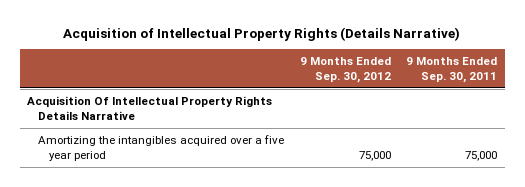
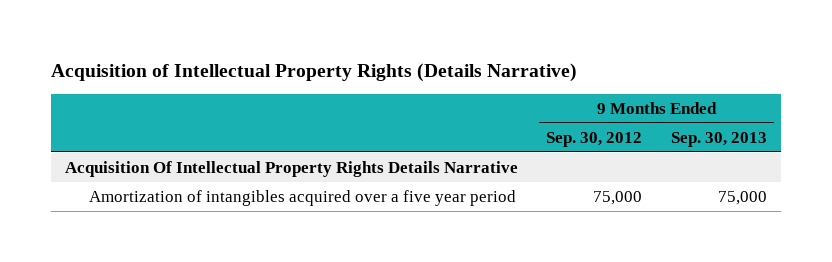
[406,57,498,84] 9 Months Ended Sep. 30, 2011 -> none
none -> [670,131,767,147] Sep. 30, 2013
[38,134,285,161] Amortizing the intangibles acquired over a five year period -> [89,189,517,206] Amortization of intangibles acquired over a five year period

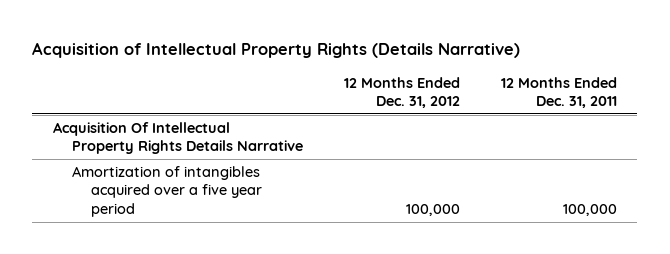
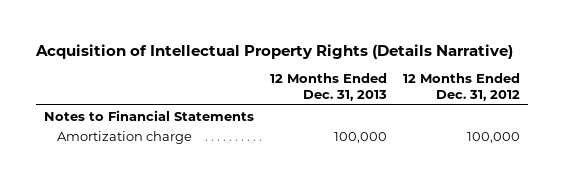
[500,76,617,108] 12 Months Ended Dec. 31, 2011 -> none
none -> [269,73,387,102] 12 Months Ended Dec. 31, 2013
[52,122,304,155] Acquisition Of Intellectual Property Rights Details Narrative -> none
none -> [43,109,254,121] Notes to Financial Statements
[72,166,263,217] Amortization of intangibles acquired over a five year period -> [57,130,193,144] Amortization charge

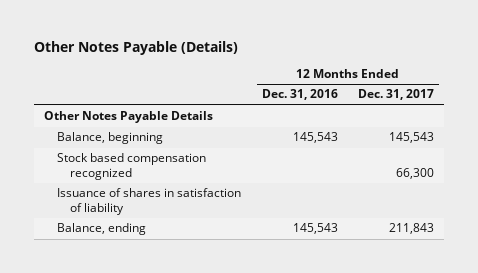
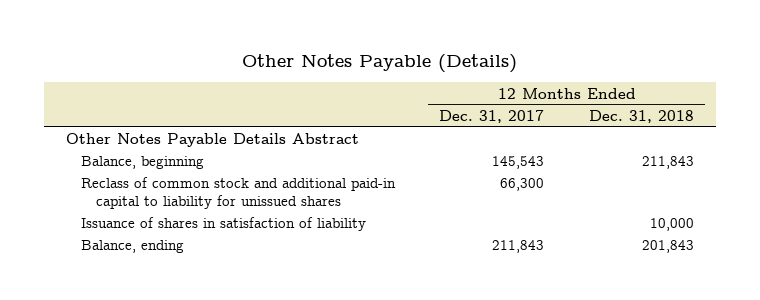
[261,89,338,101] Dec. 31, 2016 -> none
none -> [588,109,694,123] Dec. 31, 2018
[44,111,214,124] Other Notes Payable Details -> [65,133,359,148] Other Notes Payable Details Abstract
[57,153,207,181] Stock based compensation recognized -> [81,177,397,209] Reclass of common stock and additional paid-in capital to liability for unissued shares

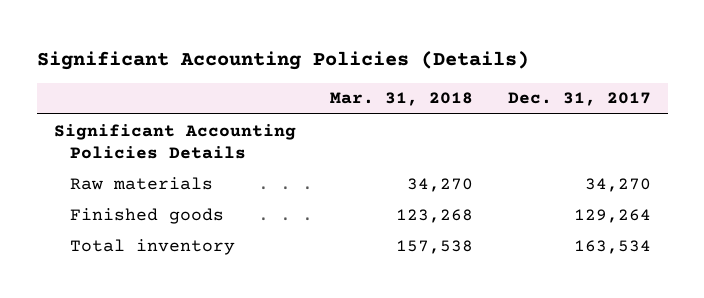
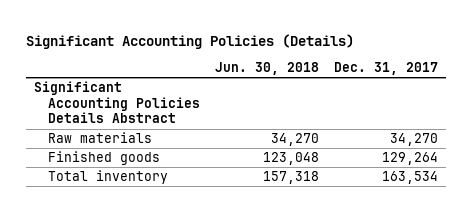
[330,92,474,107] Mar. 31, 2018 -> none
none -> [215,62,320,76] Jun. 30, 2018
[53,123,296,159] Significant Accounting Policies Details -> [34,81,200,124] Significant Accounting Policies Details Abstract

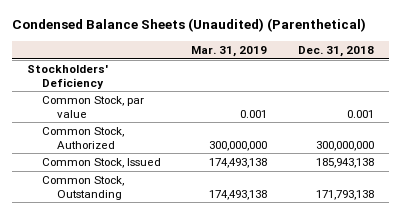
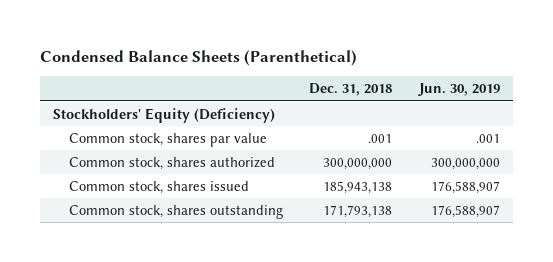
[11,18,366,33] Condensed Balance Sheets (Unaudited) (Parenthetical) -> [39,49,357,66] Condensed Balance Sheets (Parenthetical)
[191,45,268,57] Mar. 31, 2019 -> none
none -> [418,83,501,97] Jun. 30, 2019
[26,64,108,89] Stockholders' Deficiency -> [53,107,276,123] Stockholders' Equity (Deficiency)
[42,95,145,118] Common Stock, par value -> [68,132,267,147] Common stock, shares par value
[346,109,374,118] 0.001 -> [368,133,393,143] .001
[42,126,125,149] Common Stock, Authorized -> [68,156,275,170] Common stock, shares authorized
[42,157,162,168] Common Stock, Issued -> [68,180,249,194] Common stock, shares issued
[42,175,125,200] Common Stock, Outstanding -> [68,204,283,219] Common stock, shares outstanding

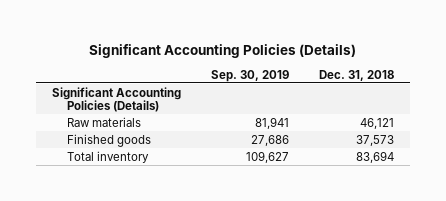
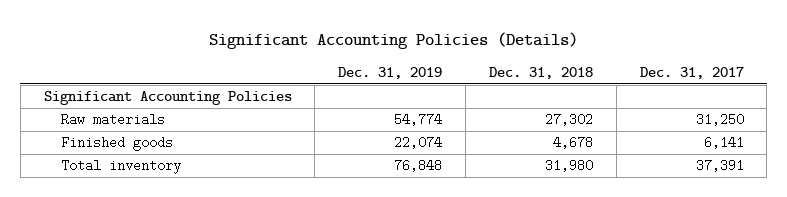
[211,69,290,82] Sep. 30, 2019 -> none
none -> [338,66,443,79] Dec. 31, 2019
none -> [639,66,744,79] Dec. 31, 2017
[51,86,181,113] Significant Accounting Policies (Details) -> [43,91,292,106] Significant Accounting Policies
[360,117,395,129] 46,121 -> [544,113,593,127] 27,302
[356,134,395,146] 37,573 -> [552,136,593,150] 4,678
[356,150,395,163] 83,694 -> [544,159,593,173] 31,980

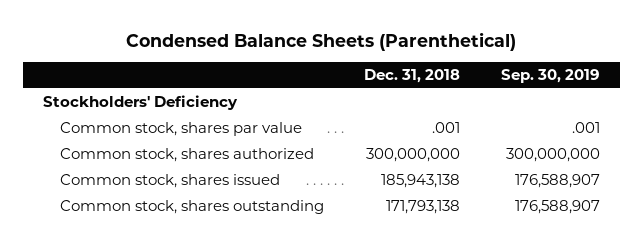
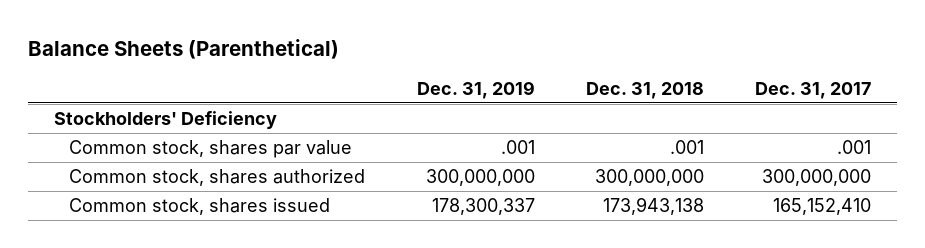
[126,31,517,51] Condensed Balance Sheets (Parenthetical) -> [28,38,340,59] Balance Sheets (Parenthetical)
[500,69,600,84] Sep. 30, 2019 -> none
none -> [416,80,535,99] Dec. 31, 2019
none -> [755,81,872,99] Dec. 31, 2017
[59,200,324,215] Common stock, shares outstanding -> none
[381,174,461,189] 185,943,138 -> [603,197,705,216] 173,943,138

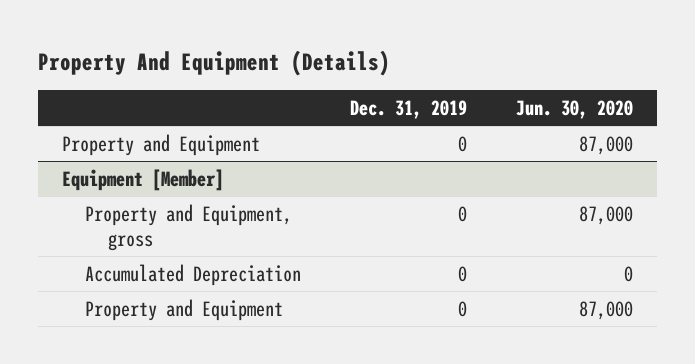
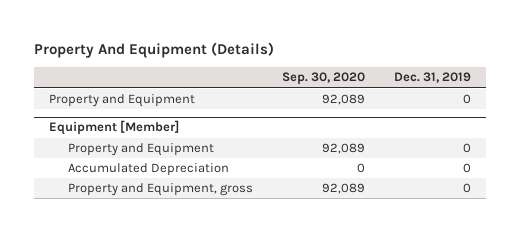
[515,99,633,119] Jun. 30, 2020 -> none
none -> [281,72,365,86] Sep. 30, 2020
[85,263,302,286] Accumulated Depreciation -> [67,163,229,177] Accumulated Depreciation
[85,203,293,251] Property and Equipment, gross -> [67,183,253,197] Property and Equipment, gross

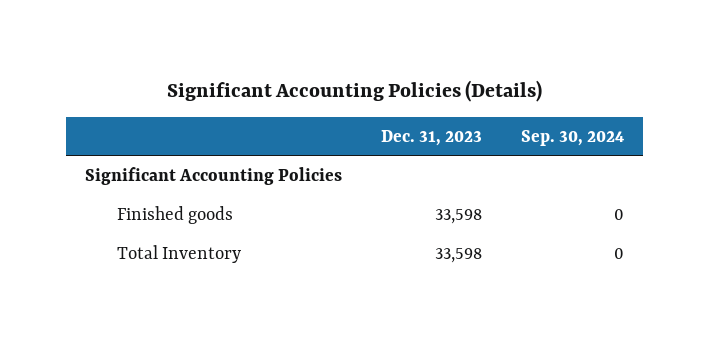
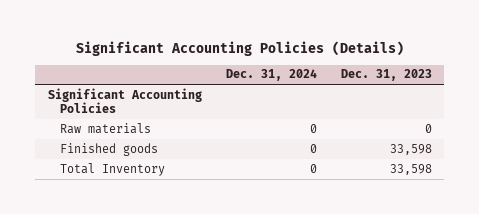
[520,129,624,146] Sep. 30, 2024 -> none
none -> [225,69,317,82] Dec. 31, 2024
none -> [59,122,151,134] Raw materials

